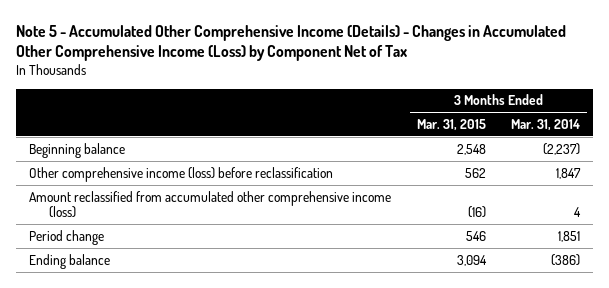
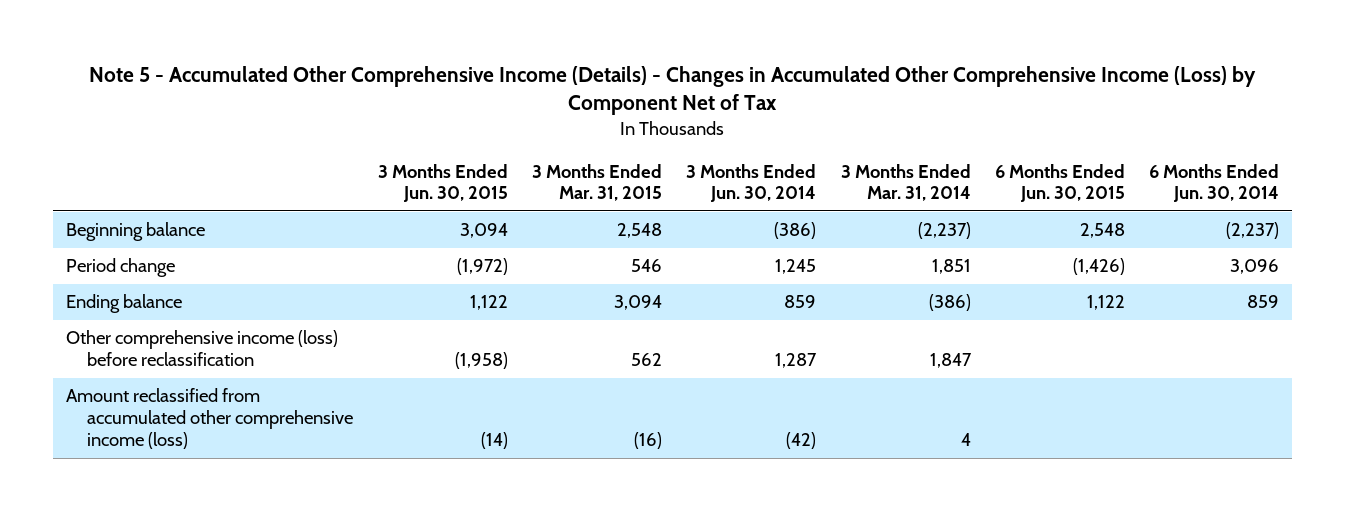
none -> [377,163,508,203] 3 Months Ended Jun. 30, 2015
none -> [686,163,817,203] 3 Months Ended Jun. 30, 2014
none -> [995,163,1126,203] 6 Months Ended Jun. 30, 2015
none -> [1149,163,1280,203] 6 Months Ended Jun. 30, 2014
[28,166,333,182] Other comprehensive income (loss) before reclassification -> [65,330,338,367] Other comprehensive income (loss) before reclassification
[28,190,391,219] Amount reclassified from accumulated other comprehensive income (loss) -> [65,388,354,449] Amount reclassified from accumulated other comprehensive income (loss)

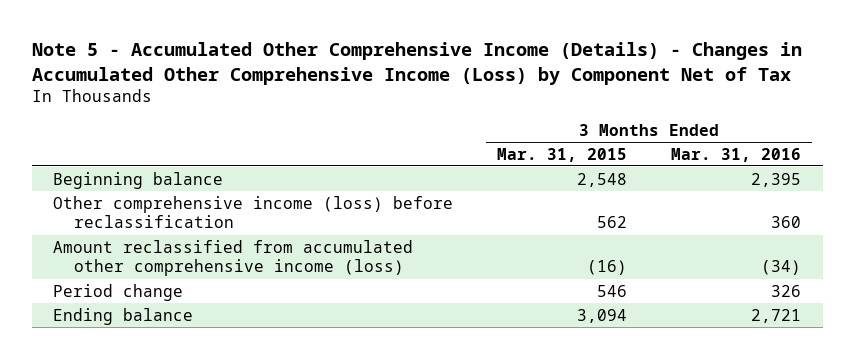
[377,163,508,203] 3 Months Ended Jun. 30, 2015 -> none
[686,163,817,203] 3 Months Ended Jun. 30, 2014 -> none
[840,163,971,202] 3 Months Ended Mar. 31, 2014 -> none
[995,163,1126,203] 6 Months Ended Jun. 30, 2015 -> none
[1149,163,1280,203] 6 Months Ended Jun. 30, 2014 -> none
none -> [671,147,802,162] Mar. 31, 2016
[65,258,175,278] Period change -> [53,283,184,301] Period change
[65,294,182,314] Ending balance -> [53,307,194,325] Ending balance

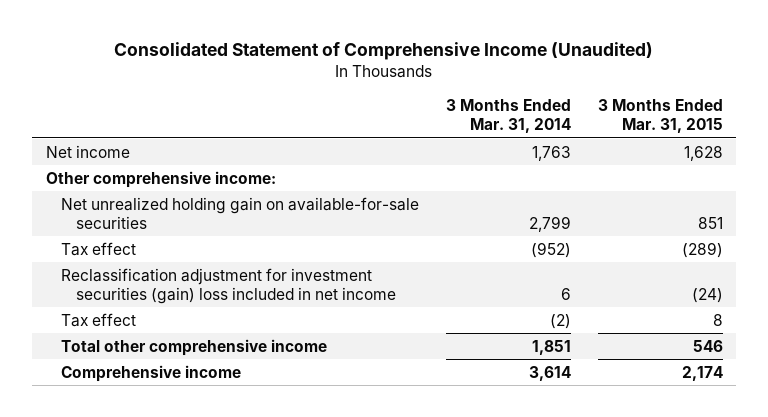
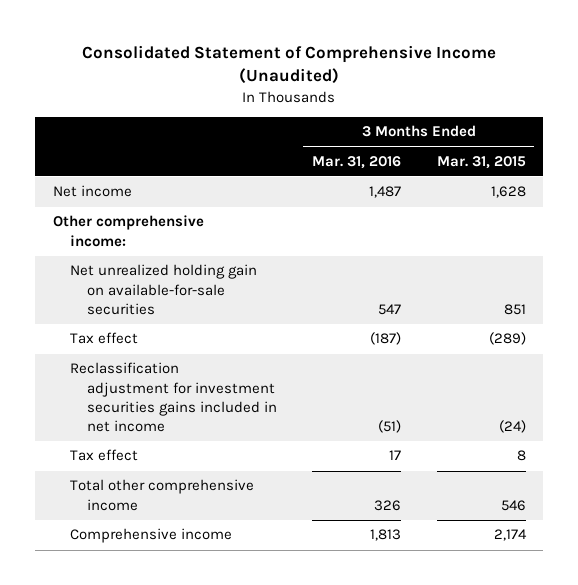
[445,98,571,134] 3 Months Ended Mar. 31, 2014 -> none
none -> [312,155,402,169] Mar. 31, 2016
[61,267,397,305] Reclassification adjustment for investment securities (gain) loss included in net income -> [69,362,277,433] Reclassification adjustment for investment securities gains included in net income

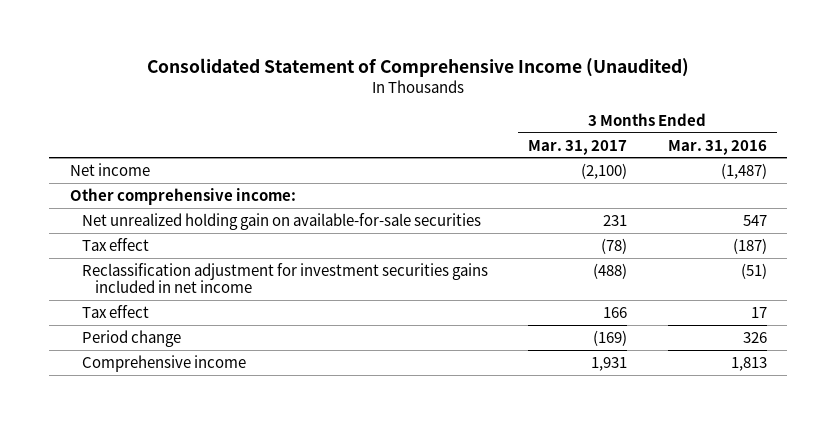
[436,155,526,169] Mar. 31, 2015 -> none
none -> [528,139,628,155] Mar. 31, 2017
[369,186,402,199] 1,487 -> [720,162,767,179] (1,487)
[69,479,254,511] Total other comprehensive income -> [82,329,182,347] Period change

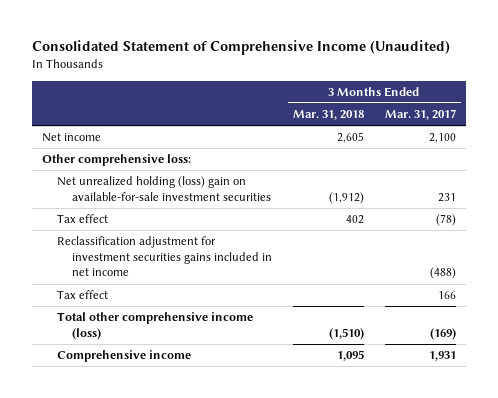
[667,139,767,155] Mar. 31, 2016 -> none
none -> [292,110,364,121] Mar. 31, 2018
[581,162,628,179] (2,100) -> [428,133,456,144] 2,100
[69,187,296,205] Other comprehensive income: -> [42,154,192,167] Other comprehensive loss:
[82,212,482,230] Net unrealized holding gain on available-for-sale securities -> [57,176,272,201] Net unrealized holding (loss) gain on available-for-sale investment securities
[82,329,182,347] Period change -> [57,312,254,340] Total other comprehensive income (loss)

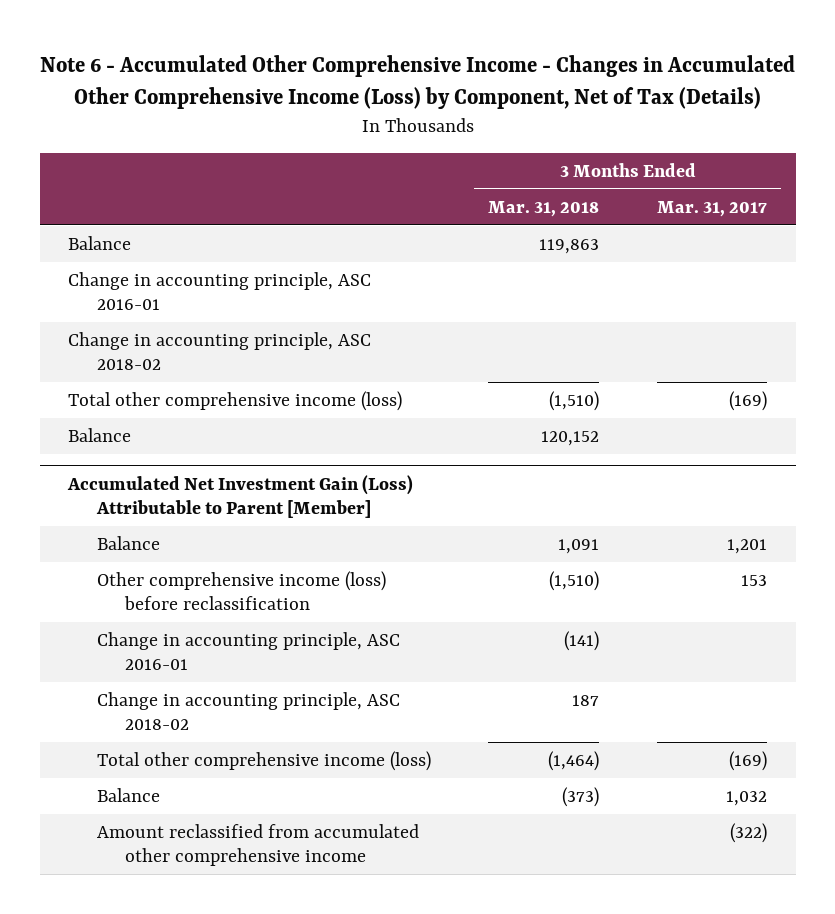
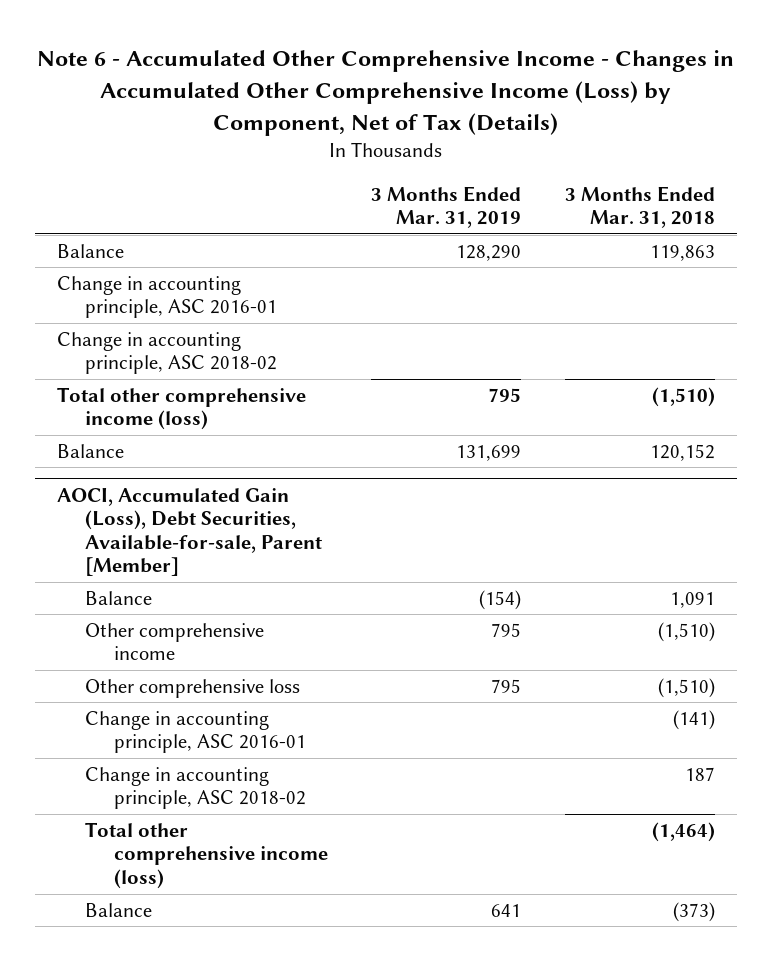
[656,200,767,217] Mar. 31, 2017 -> none
none -> [371,185,522,229] 3 Months Ended Mar. 31, 2019
[67,474,414,518] Accumulated Net Investment Gain (Loss) Attributable to Parent [Member] -> [56,487,323,577] AOCI, Accumulated Gain (Loss), Debt Securities, Available-for-sale, Parent [Member]
[96,570,386,610] Other comprehensive income (loss) before reclassification -> [85,622,265,661] Other comprehensive income
none -> [85,678,301,698] Other comprehensive loss
[96,823,419,866] Amount reclassified from accumulated other comprehensive income -> none

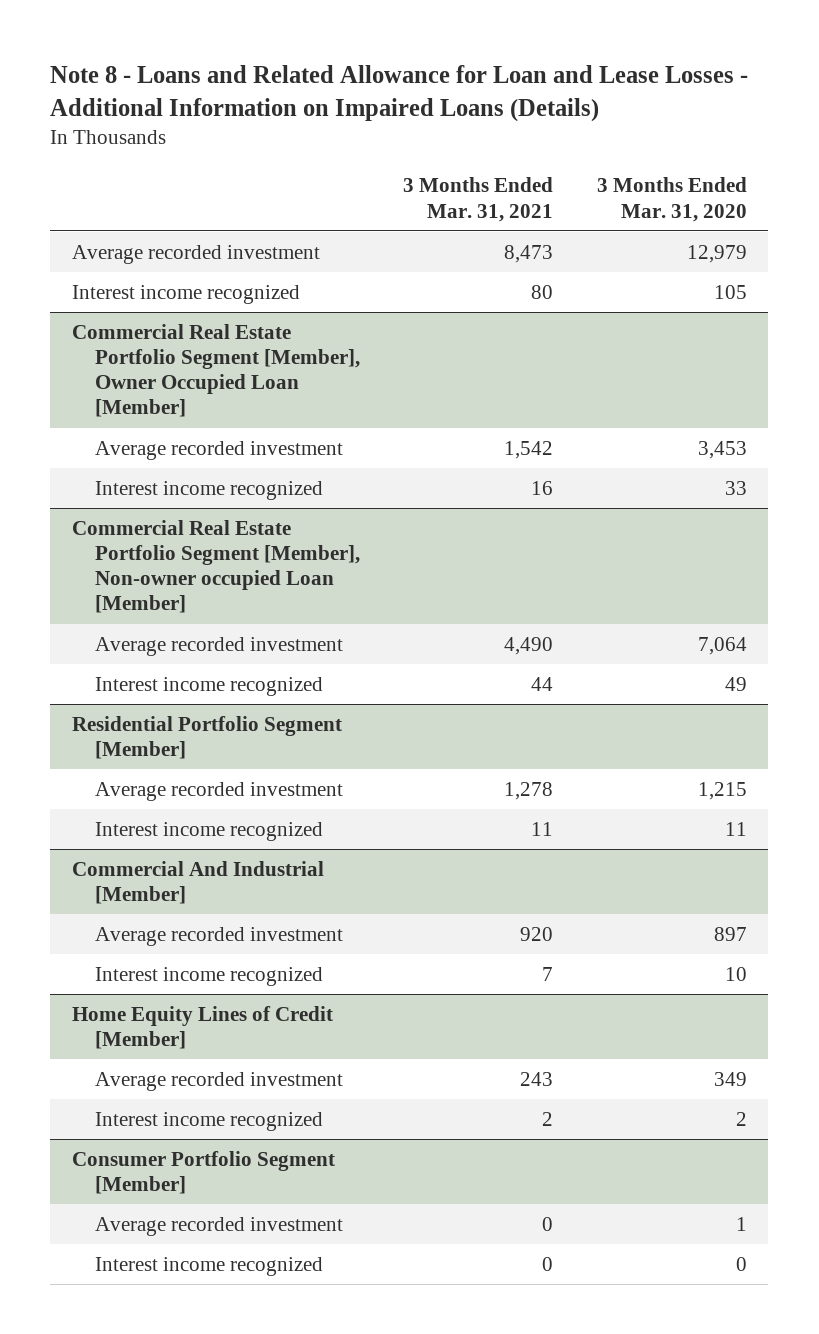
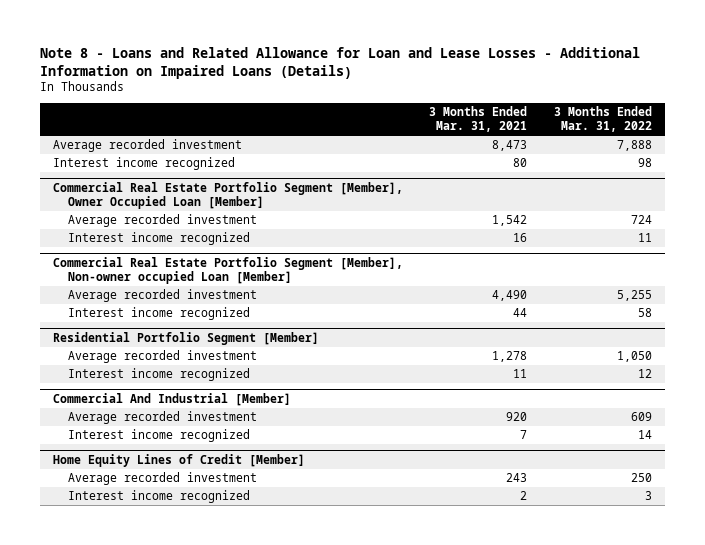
[596,177,747,222] 3 Months Ended Mar. 31, 2020 -> none
none -> [553,106,652,132] 3 Months Ended Mar. 31, 2022
[71,1151,335,1195] Consumer Portfolio Segment [Member] -> none
[94,1217,343,1237] Average recorded investment -> none
[94,1257,323,1277] Interest income recognized -> none

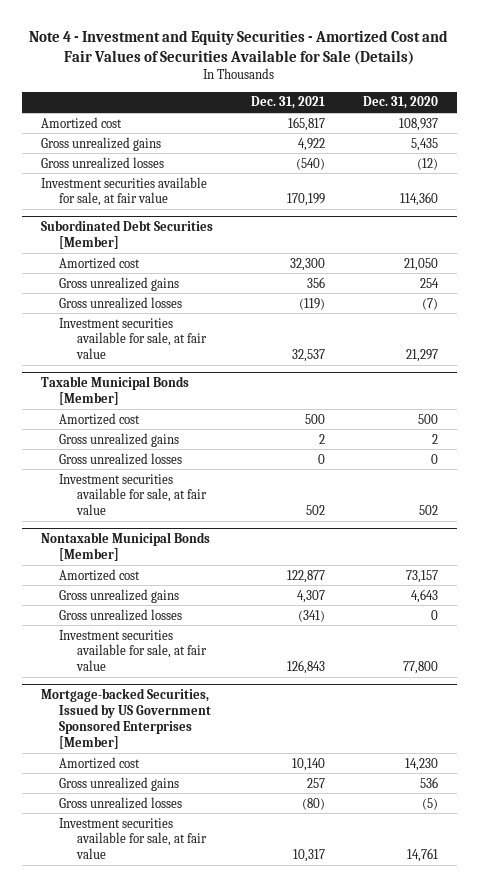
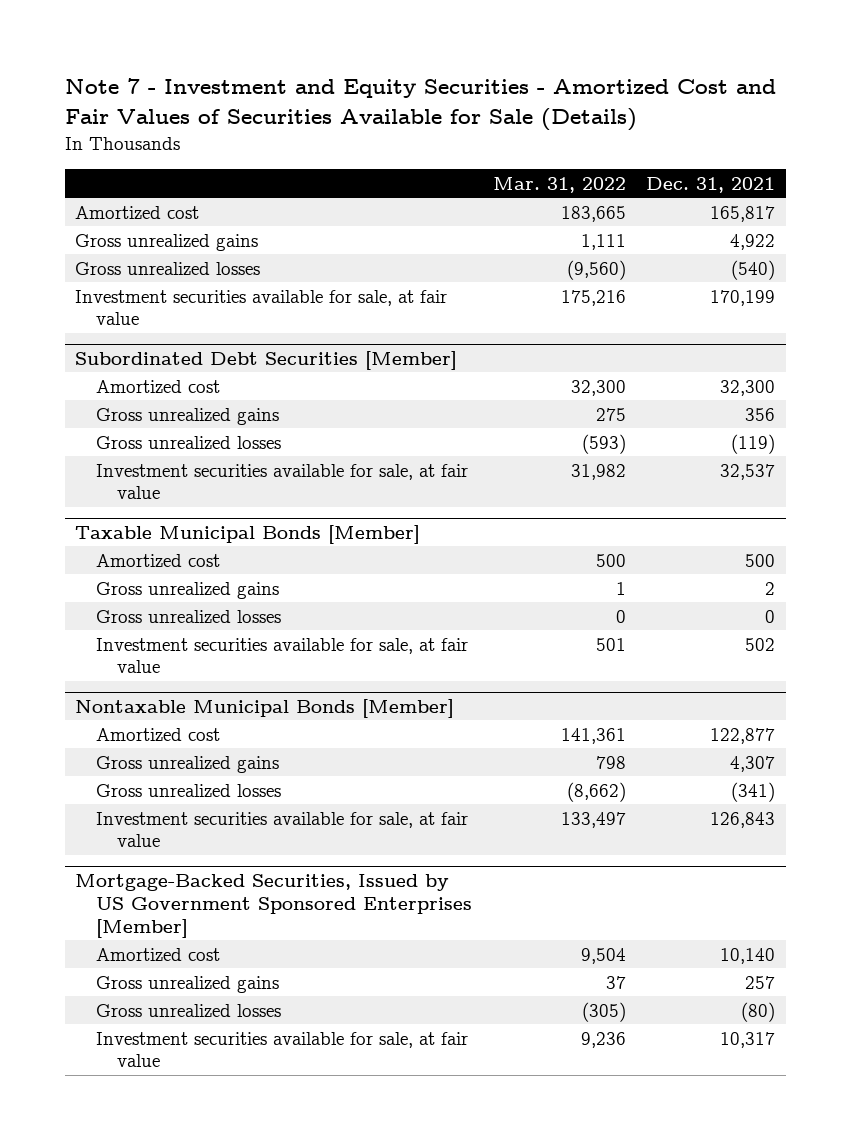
[29,30,449,65] Note 4 - Investment and Equity Securities - Amortized Cost and Fair Values of Securities Available for Sale (Details) -> [64,78,776,132] Note 7 - Investment and Equity Securities - Amortized Cost and Fair Values of Securities Available for Sale (Details)
[362,96,438,110] Dec. 31, 2020 -> none
none -> [492,176,626,193] Mar. 31, 2022
[41,688,212,750] Mortgage-backed Securities, Issued by US Government Sponsored Enterprises [Member] -> [75,873,472,938] Mortgage-Backed Securities, Issued by US Government Sponsored Enterprises [Member]

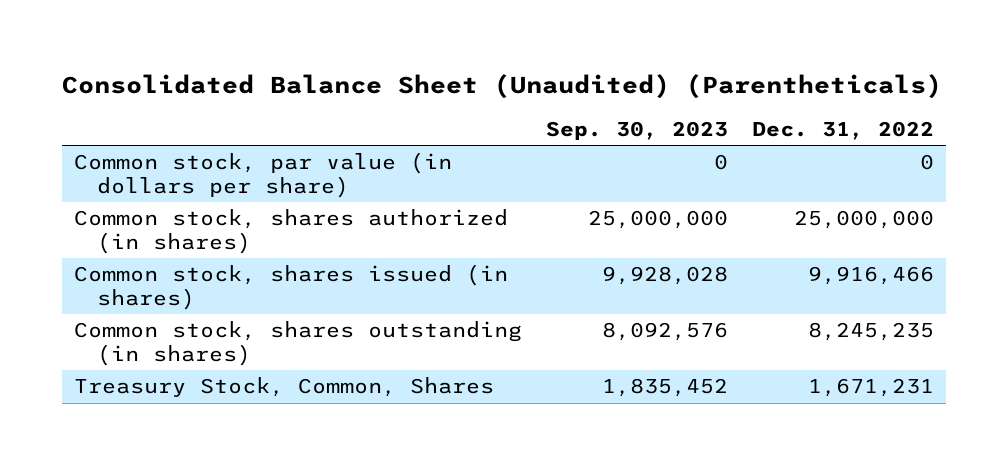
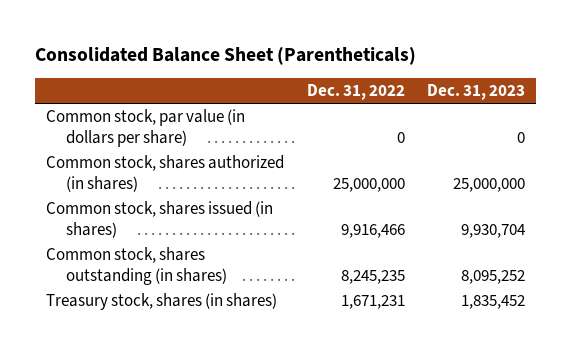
[61,73,942,99] Consolidated Balance Sheet (Unaudited) (Parentheticals) -> [34,46,416,65] Consolidated Balance Sheet (Parentheticals)
[545,120,728,140] Sep. 30, 2023 -> none
none -> [427,83,526,100] Dec. 31, 2023
[73,377,494,398] Treasury Stock, Common, Shares -> [46,293,278,311] Treasury stock, shares (in shares)

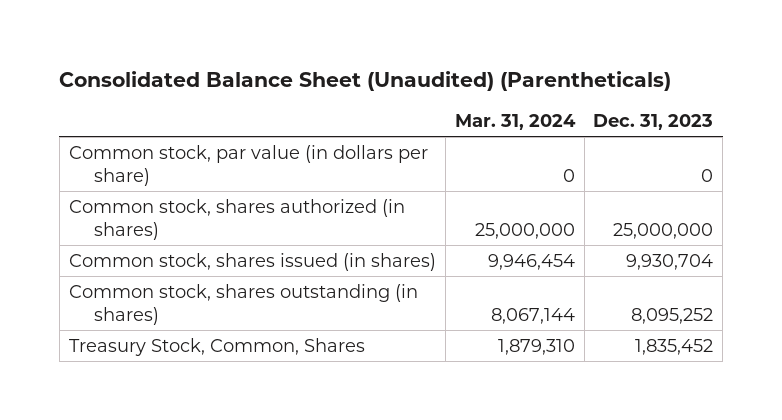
[34,46,416,65] Consolidated Balance Sheet (Parentheticals) -> [59,70,672,91] Consolidated Balance Sheet (Unaudited) (Parentheticals)
[306,83,405,100] Dec. 31, 2022 -> none
none -> [454,113,576,130] Mar. 31, 2024
[46,293,278,311] Treasury stock, shares (in shares) -> [68,337,365,356] Treasury Stock, Common, Shares

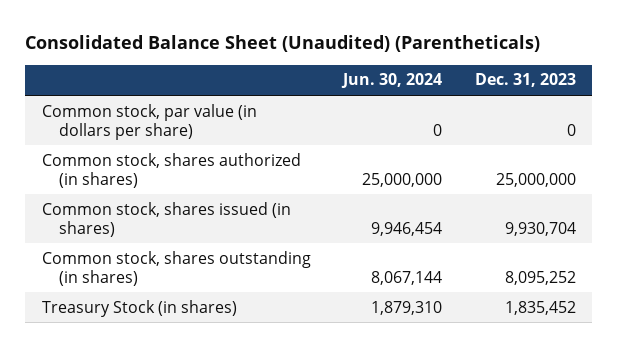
[454,113,576,130] Mar. 31, 2024 -> none
none -> [341,73,443,89] Jun. 30, 2024
[68,337,365,356] Treasury Stock, Common, Shares -> [41,299,237,317] Treasury Stock (in shares)

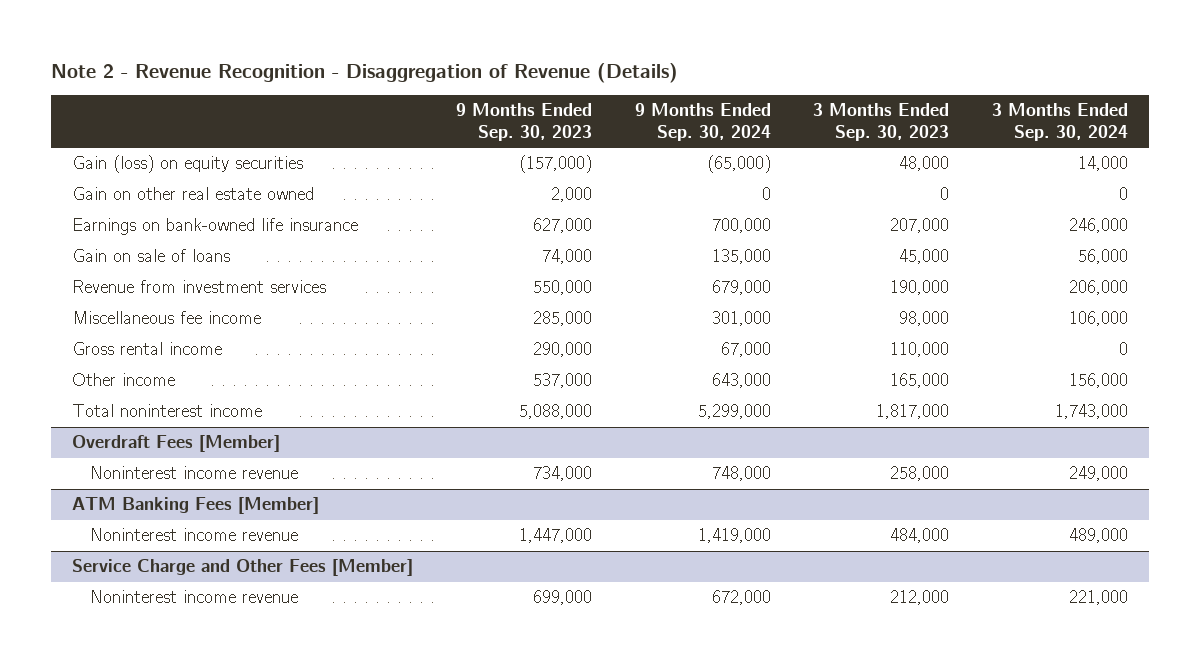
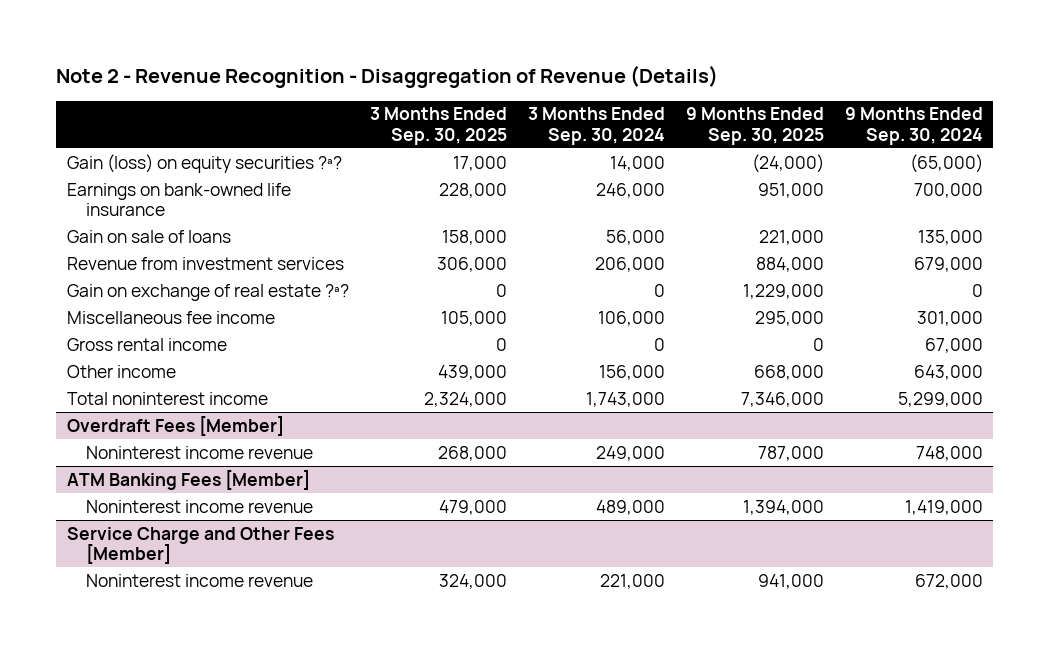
[456,103,593,141] 9 Months Ended Sep. 30, 2023 -> none
[813,103,950,141] 3 Months Ended Sep. 30, 2023 -> none
none -> [369,107,507,145] 3 Months Ended Sep. 30, 2025
none -> [685,107,824,145] 9 Months Ended Sep. 30, 2025
[72,187,315,201] Gain on other real estate owned -> none
[72,155,304,174] Gain (loss) on equity securities -> [66,153,342,173] Gain (loss) on equity securities ?ª?
none -> [66,283,349,301] Gain on exchange of real estate ?ª?

